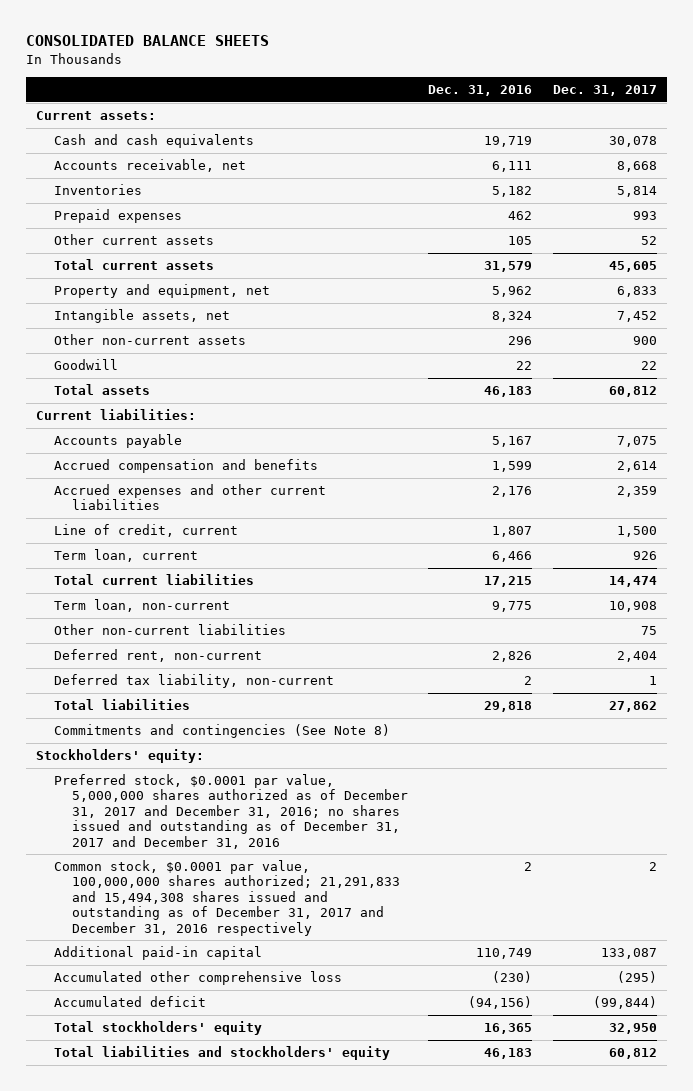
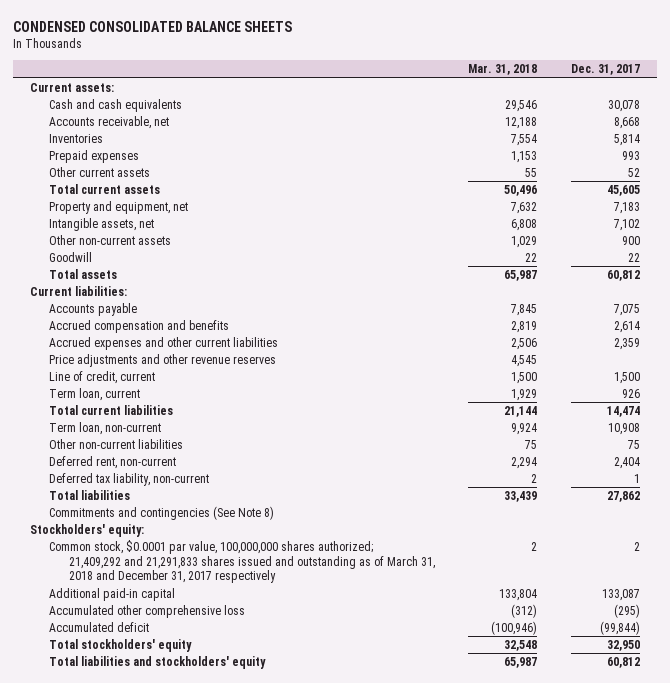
[25,35,269,47] CONSOLIDATED BALANCE SHEETS -> [13,21,293,33] CONDENSED CONSOLIDATED BALANCE SHEETS
[428,85,533,97] Dec. 31, 2016 -> none
none -> [468,64,538,76] Mar. 31, 2018
[617,286,658,298] 6,833 -> [614,202,641,215] 7,183
[617,311,658,323] 7,452 -> [614,219,641,232] 7,102
none -> [49,354,277,368] Price adjustments and other revenue reserves
[53,774,408,849] Preferred stock, $0.0001 par value, 5,000,000 shares authorized as of December 31, 2017 and December 31, 2016; no shares issued and outstanding as of December 31, 2017 and December 31, 2016 -> none
[53,860,400,936] Common stock, $0.0001 par value, 100,000,000 shares authorized; 21,291,833 and 15,494,308 shares issued and outstanding as of December 31, 2017 and December 31, 2016 respectively -> [49,540,435,584] Common stock, $0.0001 par value, 100,000,000 shares authorized; 21,409,292 and 21,291,833 shares issued and outstanding as of March 31, 2018 and December 31, 2017 respectively

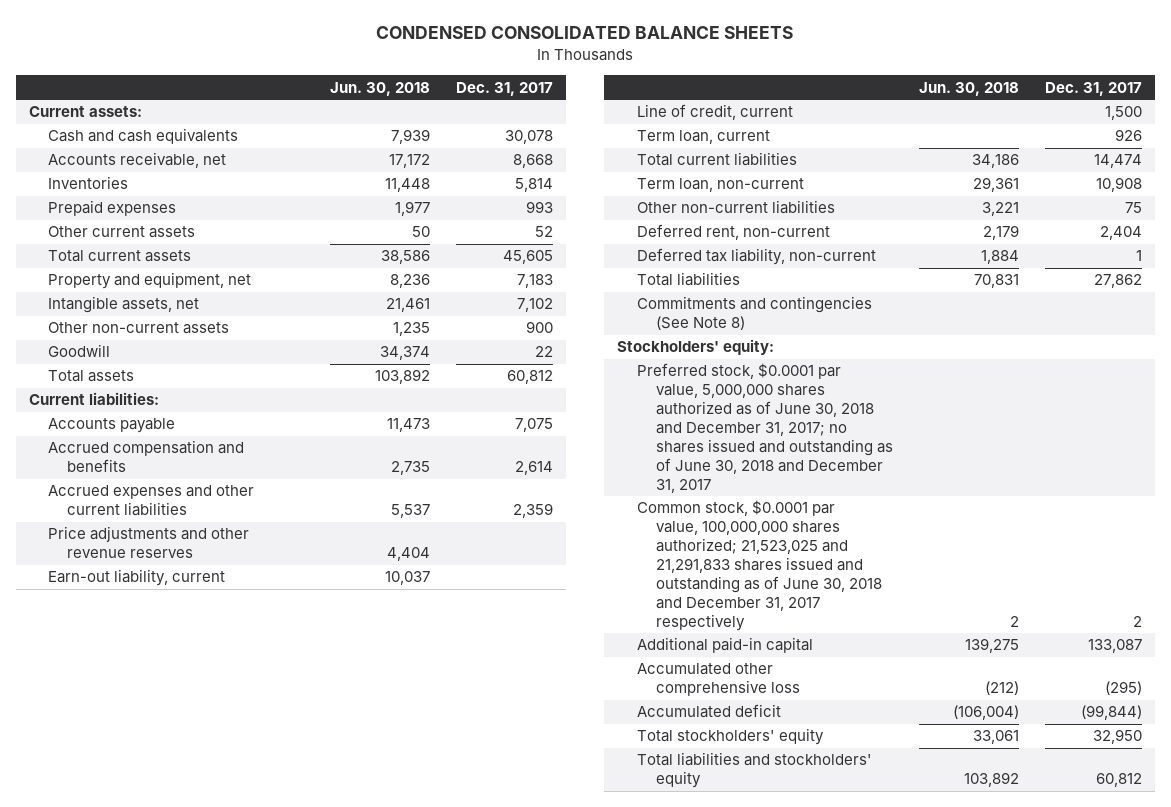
[468,64,538,76] Mar. 31, 2018 -> none
none -> [330,81,431,96] Jun. 30, 2018
none -> [48,569,226,587] Earn-out liability, current
none -> [636,363,893,493] Preferred stock, $0.0001 par value, 5,000,000 shares authorized as of June 30, 2018 and December 31, 2017; no shares issued and outstanding as of June 30, 2018 and December 31, 2017
[49,540,435,584] Common stock, $0.0001 par value, 100,000,000 shares authorized; 21,409,292 and 21,291,833 shares issued and outstanding as of March 31, 2018 and December 31, 2017 respectively -> [636,500,882,631] Common stock, $0.0001 par value, 100,000,000 shares authorized; 21,523,025 and 21,291,833 shares issued and outstanding as of June 30, 2018 and December 31, 2017 respectively

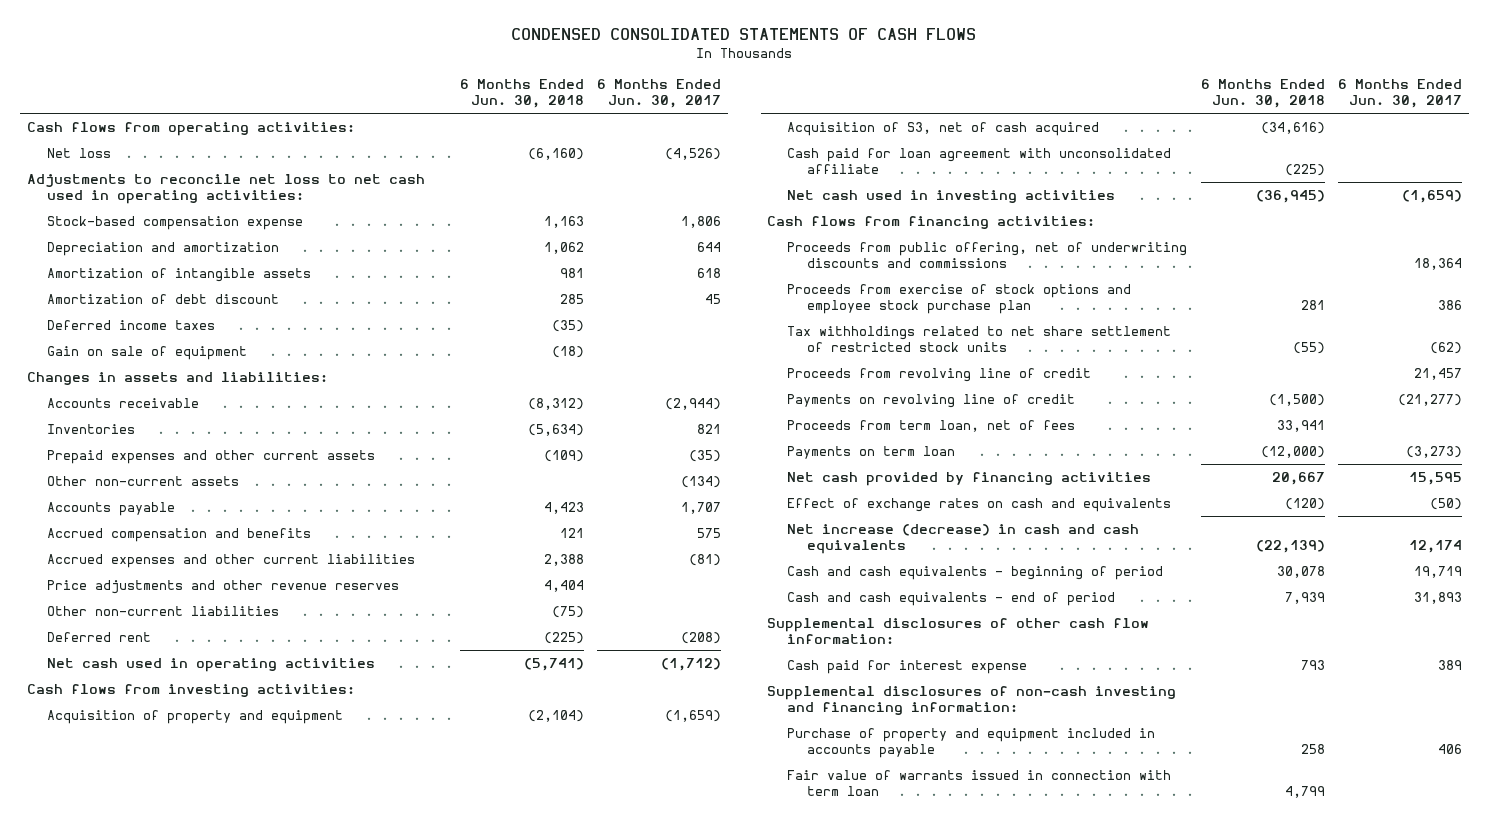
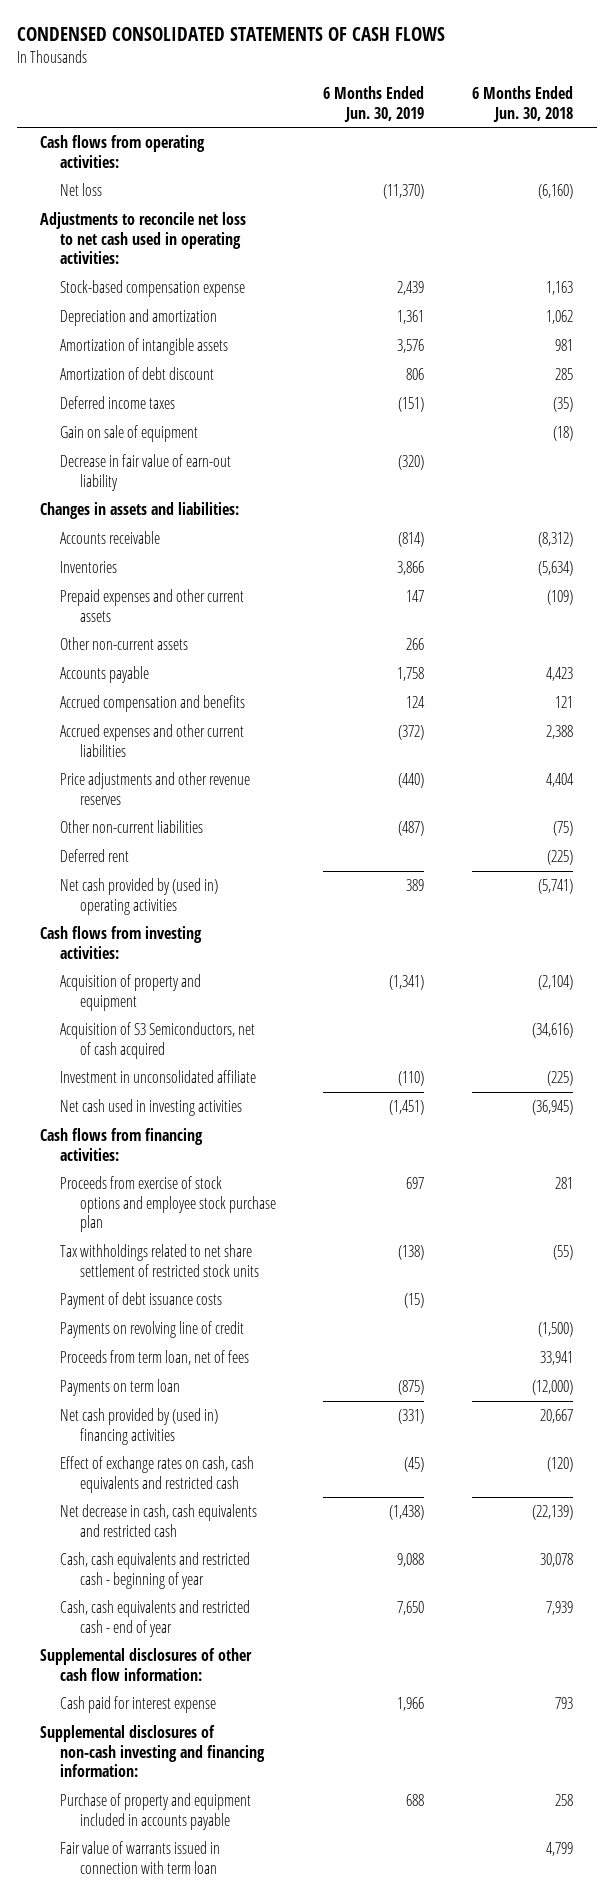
[597,79,722,109] 6 Months Ended Jun. 30, 2017 -> none
none -> [323,85,425,122] 6 Months Ended Jun. 30, 2019
none -> [59,454,231,491] Decrease in fair value of earn-out liability
[46,657,375,672] Net cash used in operating activities -> [59,878,218,915] Net cash provided by (used in) operating activities
[787,121,1100,136] Acquisition of S3, net of cash acquired -> [59,1022,255,1059] Acquisition of S3 Semiconductors, net of cash acquired
[787,147,1172,175] Cash paid for loan agreement with unconsolidated affiliate -> [59,1070,256,1084] Investment in unconsolidated affiliate
[787,241,1188,269] Proceeds from public offering, net of underwriting discounts and commissions -> none
[787,367,1092,382] Proceeds from revolving line of credit -> none
none -> [59,1292,222,1310] Payment of debt issuance costs
[787,471,1152,486] Net cash provided by financing activities -> [59,1408,218,1445] Net cash provided by (used in) financing activities
[787,497,1172,512] Effect of exchange rates on cash and equivalents -> [59,1456,254,1493] Effect of exchange rates on cash, cash equivalents and restricted cash
[787,523,1140,555] Net increase (decrease) in cash and cash equivalents -> [59,1504,257,1537] Net decrease in cash, cash equivalents and restricted cash
[787,565,1164,580] Cash and cash equivalents - beginning of period -> [59,1552,250,1589] Cash, cash equivalents and restricted cash - beginning of year
[787,591,1116,606] Cash and cash equivalents - end of period -> [59,1600,250,1637] Cash, cash equivalents and restricted cash - end of year

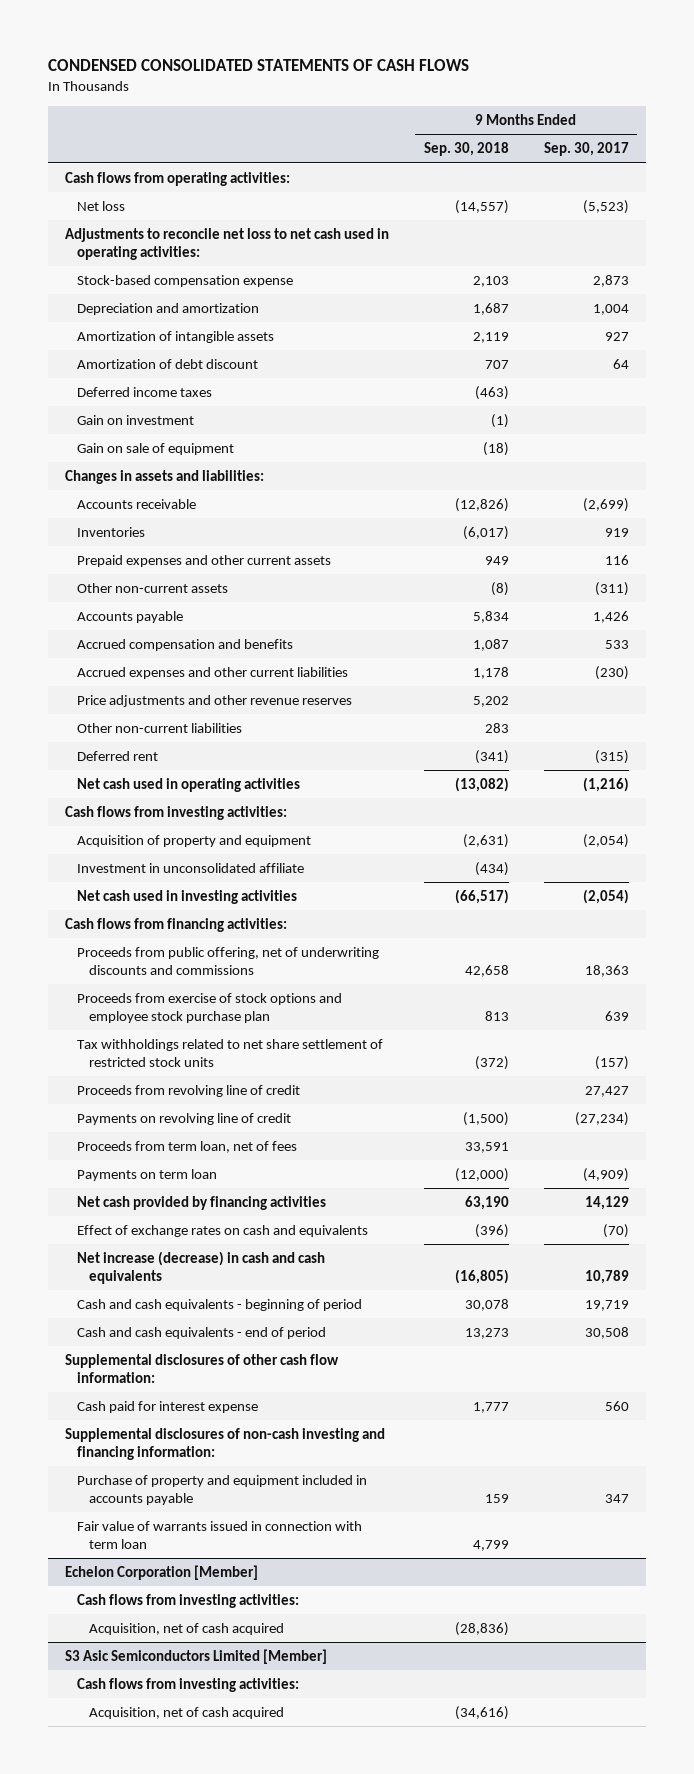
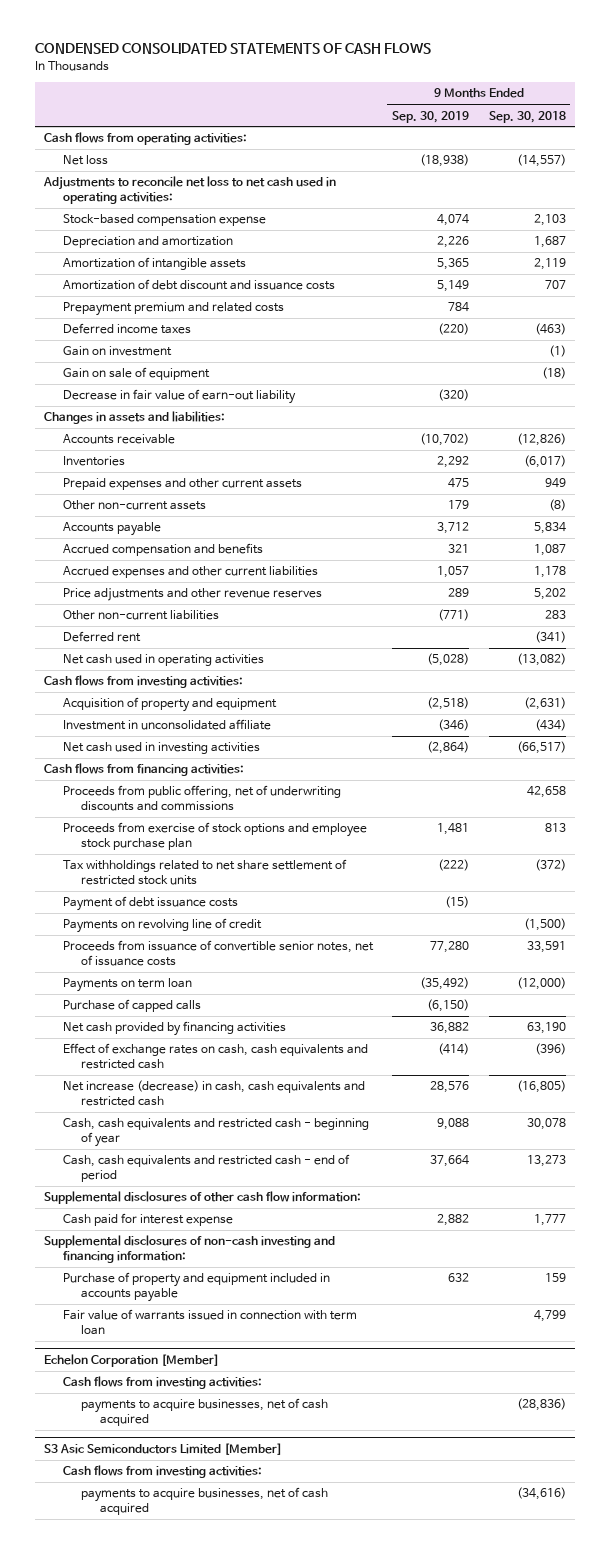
[543,142,629,157] Sep. 30, 2017 -> none
none -> [392,110,470,123] Sep. 30, 2019
[77,358,259,369] Amortization of debt discount -> [62,279,335,291] Amortization of debt discount and issuance costs
none -> [62,302,284,317] Prepayment premium and related costs
none -> [62,389,296,405] Decrease in fair value of earn-out liability
[77,1084,301,1097] Proceeds from revolving line of credit -> none
none -> [62,896,238,912] Payment of debt issuance costs
[77,1140,298,1153] Proceeds from term loan, net of fees -> [62,940,374,967] Proceeds from issuance of convertible senior notes, net of issuance costs
none -> [62,999,201,1013] Purchase of capped calls
[77,1224,369,1237] Effect of exchange rates on cash and equivalents -> [62,1043,368,1070] Effect of exchange rates on cash, cash equivalents and restricted cash
[77,1250,326,1284] Net increase (decrease) in cash and cash equivalents -> [62,1080,365,1107] Net increase (decrease) in cash, cash equivalents and restricted cash
[77,1298,363,1311] Cash and cash equivalents - beginning of period -> [62,1118,369,1148] Cash, cash equivalents and restricted cash - beginning of year
[77,1326,327,1339] Cash and cash equivalents - end of period -> [62,1154,350,1183] Cash, cash equivalents and restricted cash - end of period
[89,1622,285,1635] Acquisition, net of cash acquired -> [81,1398,329,1427] payments to acquire businesses, net of cash acquired
[89,1706,285,1719] Acquisition, net of cash acquired -> [81,1487,329,1516] payments to acquire businesses, net of cash acquired

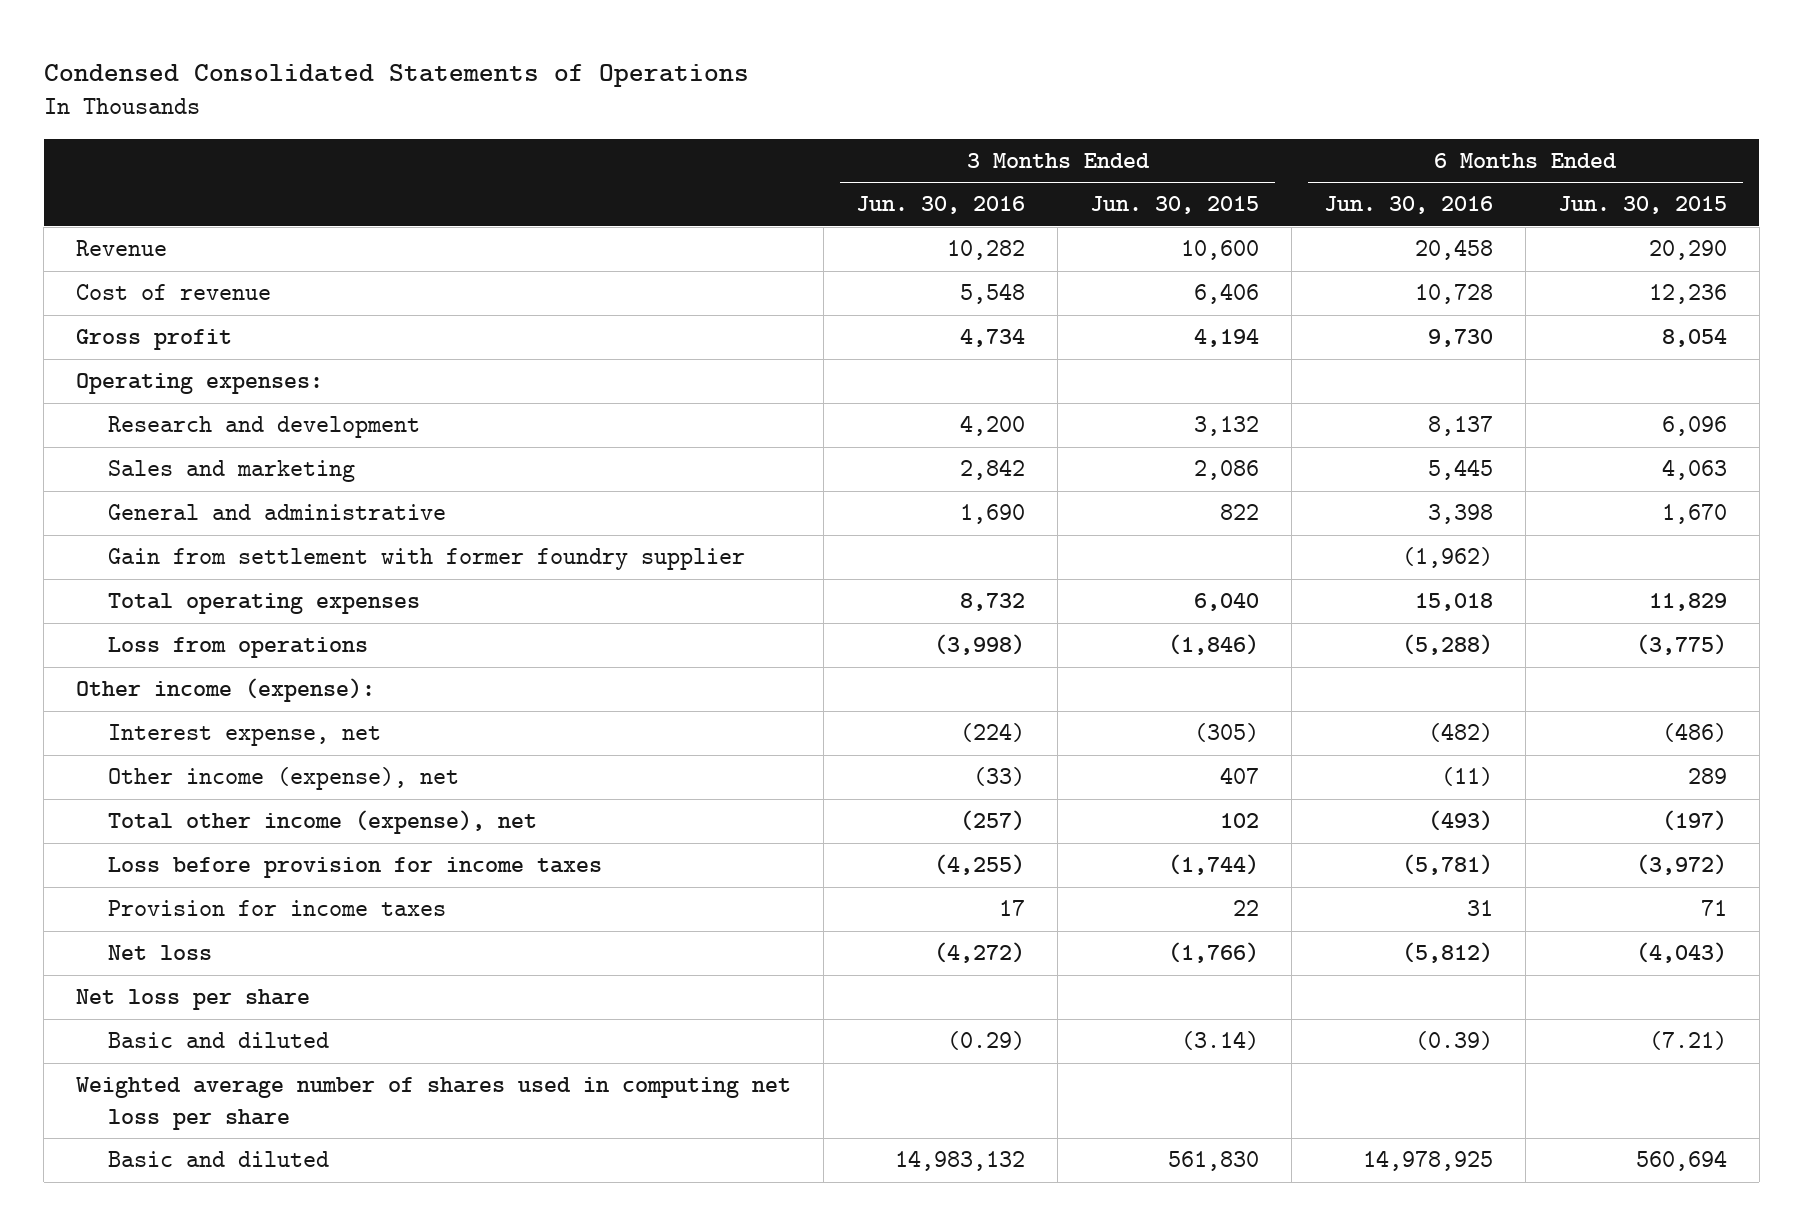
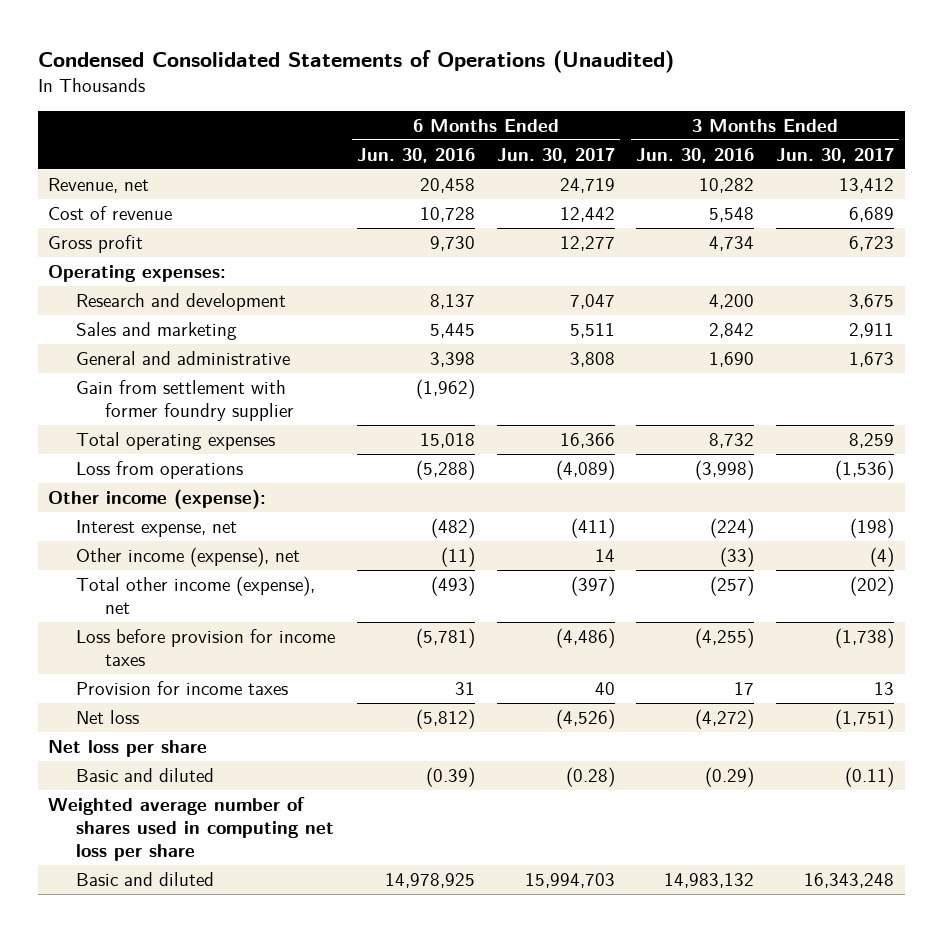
[43,64,749,88] Condensed Consolidated Statements of Operations -> [37,49,674,73] Condensed Consolidated Statements of Operations (Unaudited)
[1089,196,1259,215] Jun. 30, 2015 -> none
[1557,196,1727,215] Jun. 30, 2015 -> none
none -> [496,148,615,164] Jun. 30, 2017
none -> [775,148,894,164] Jun. 30, 2017
[76,240,168,257] Revenue -> [48,178,150,194] Revenue, net

